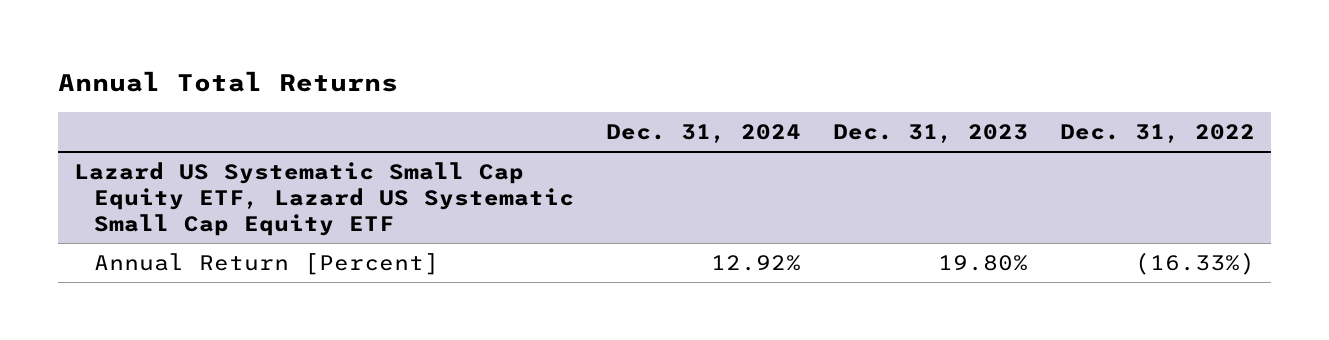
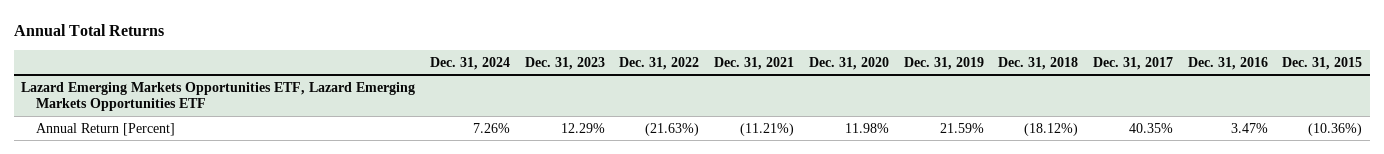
none -> [714,56,795,70] Dec. 31, 2021
none -> [808,56,889,70] Dec. 31, 2020
none -> [903,56,984,70] Dec. 31, 2019
none -> [998,56,1079,70] Dec. 31, 2018
none -> [1092,56,1173,70] Dec. 31, 2017
none -> [1187,56,1268,70] Dec. 31, 2016
none -> [1282,56,1363,70] Dec. 31, 2015
[74,162,574,237] Lazard US Systematic Small Cap Equity ETF, Lazard US Systematic Small Cap Equity ETF -> none
none -> [21,81,416,111] Lazard Emerging Markets Opportunities ETF, Lazard Emerging Markets Opportunities ETF
[710,255,801,272] 12.92% -> [472,122,510,133] 7.26%
[937,255,1028,272] 19.80% -> [560,122,605,133] 12.29%
[1134,252,1255,276] (16.33%) -> [645,122,700,136] (21.63%)

